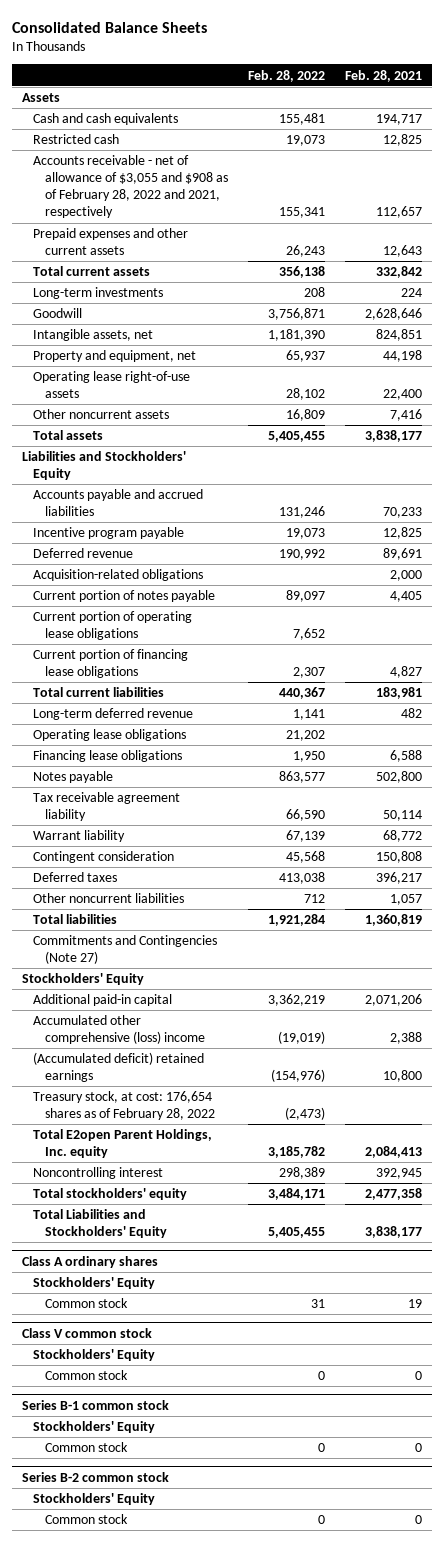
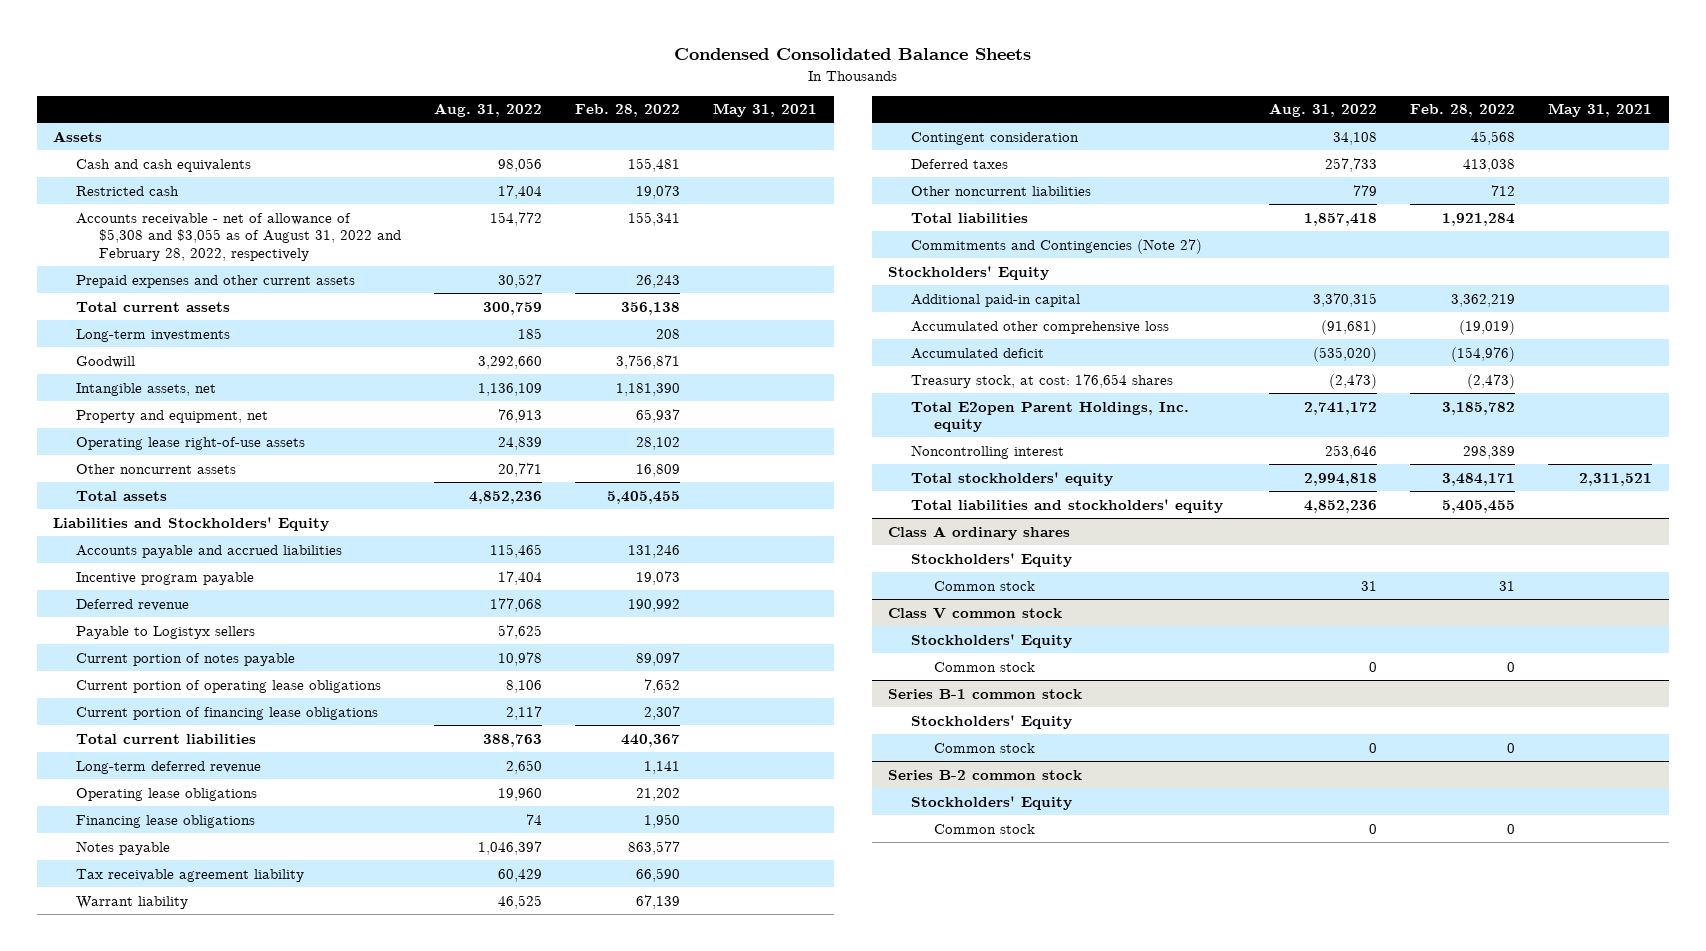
[11,21,207,33] Consolidated Balance Sheets -> [673,48,1031,61] Condensed Consolidated Balance Sheets
[345,69,423,82] Feb. 28, 2021 -> none
none -> [433,103,542,118] Aug. 31, 2022
none -> [713,103,818,118] May 31, 2021
[33,155,228,219] Accounts receivable - net of allowance of $3,055 and $908 as of February 28, 2022 and 2021, respectively -> [75,212,401,261] Accounts receivable - net of allowance of $5,308 and $3,055 as of August 31, 2022 and February 28, 2022, respectively
[33,569,204,582] Acquisition-related obligations -> none
none -> [75,625,255,639] Payable to Logistyx sellers
[33,1015,205,1045] Accumulated other comprehensive (loss) income -> [911,320,1170,334] Accumulated other comprehensive loss
[33,1052,205,1083] (Accumulated deficit) retained earnings -> [911,347,1045,359] Accumulated deficit
[33,1091,215,1121] Treasury stock, at cost: 176,654 shares as of February 28, 2022 -> [911,373,1174,388] Treasury stock, at cost: 176,654 shares
[33,1209,167,1239] Total Liabilities and Stockholders' Equity -> [911,498,1224,513] Total liabilities and stockholders' equity

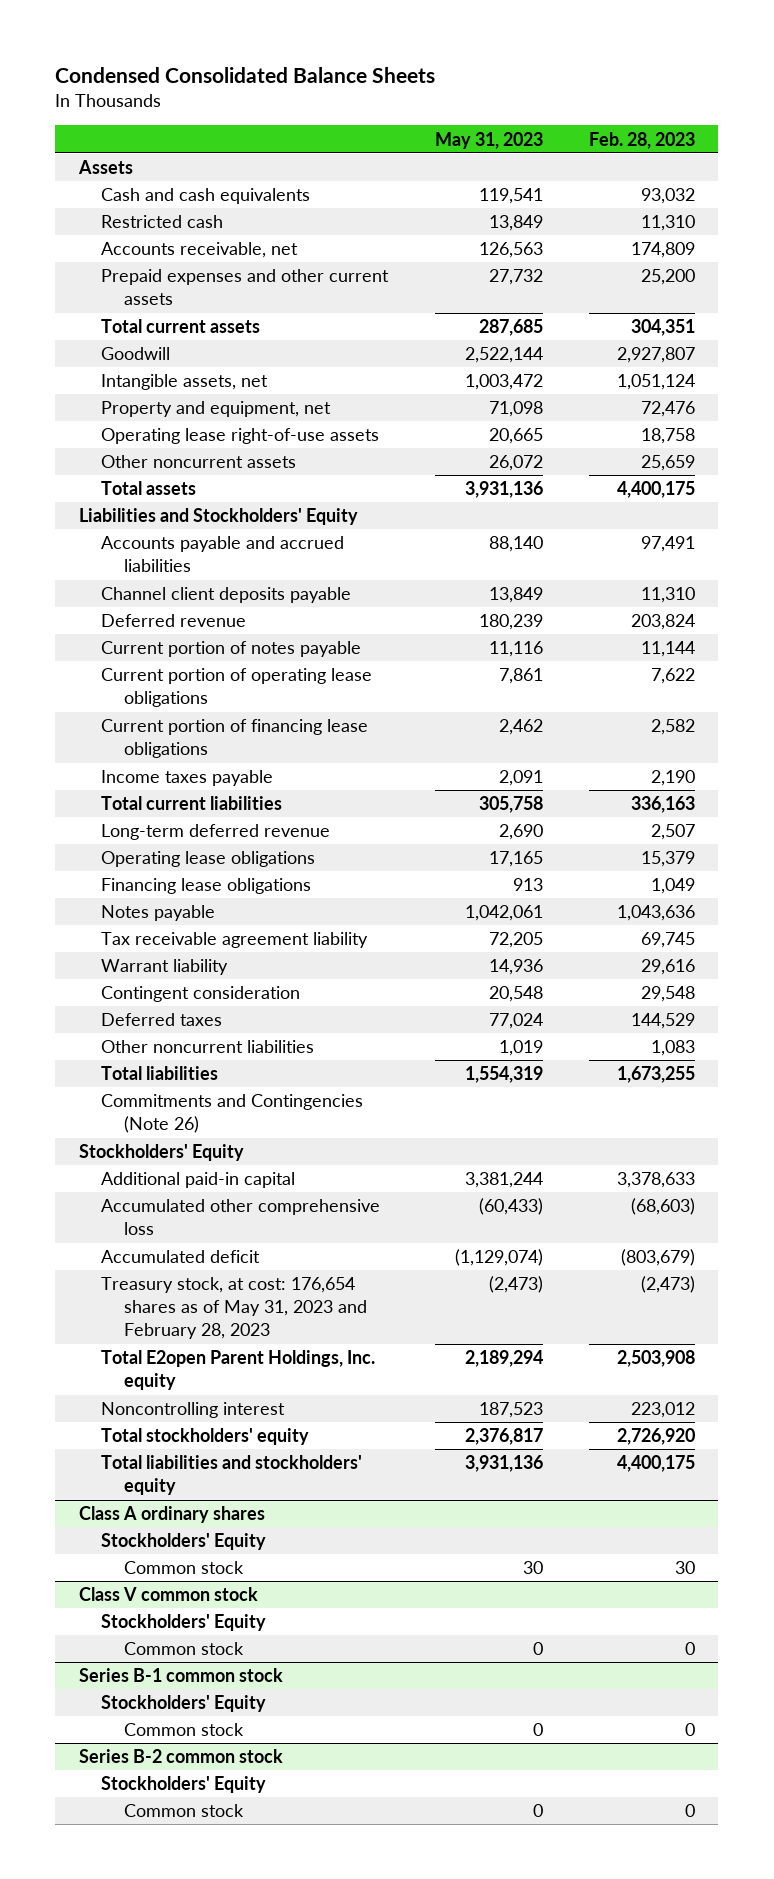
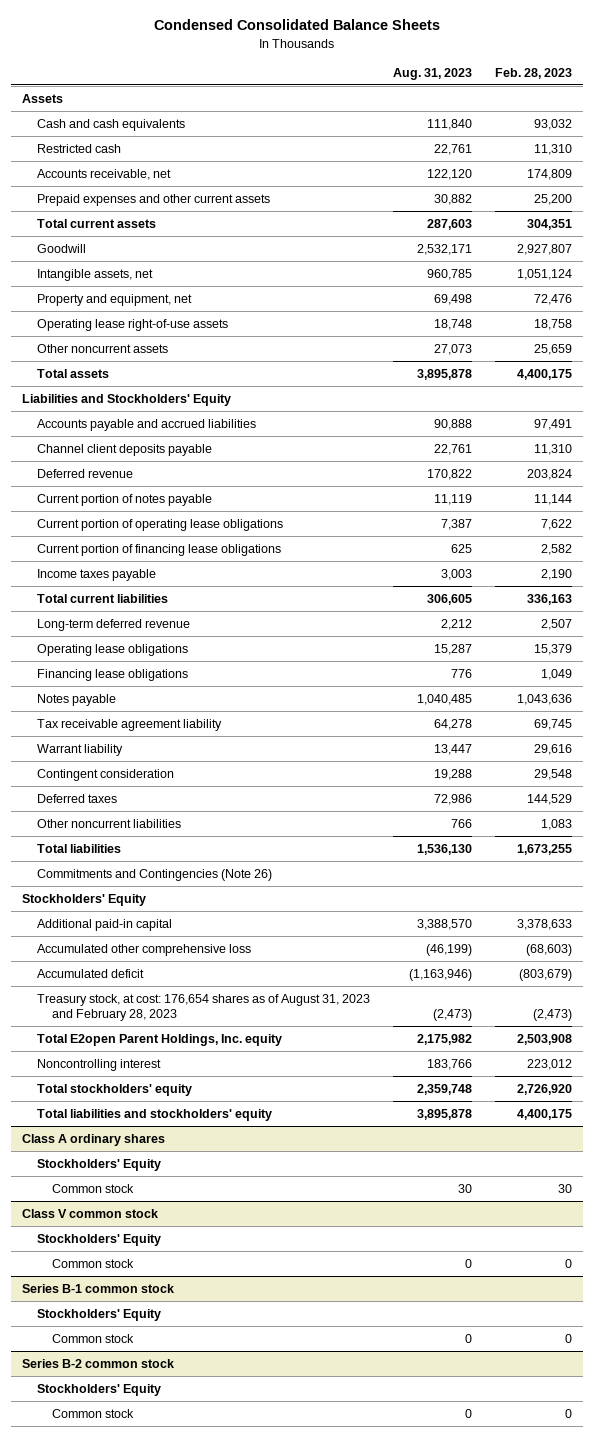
[434,131,543,149] May 31, 2023 -> none
none -> [393,67,473,80] Aug. 31, 2023
[101,1277,367,1340] Treasury stock, at cost: 176,654 shares as of May 31, 2023 and February 28, 2023 -> [37,993,371,1021] Treasury stock, at cost: 176,654 shares as of August 31, 2023 and February 28, 2023

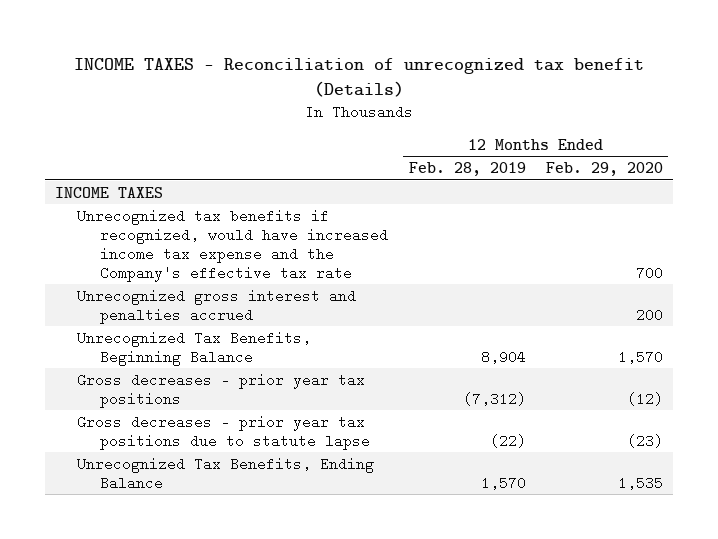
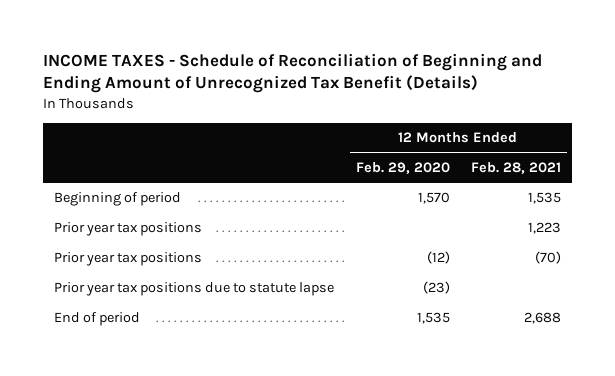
[74,57,645,98] INCOME TAXES - Reconciliation of unrecognized tax benefit (Details) -> [43,52,543,94] INCOME TAXES - Schedule of Reconciliation of Beginning and Ending Amount of Unrecognized Tax Benefit (Details)
[408,162,526,177] Feb. 28, 2019 -> none
none -> [471,161,562,174] Feb. 28, 2021
[54,186,163,198] INCOME TAXES -> none
[77,208,389,282] Unrecognized tax benefits if recognized, would have increased income tax expense and the Company's effective tax rate -> none
[77,288,357,324] Unrecognized gross interest and penalties accrued -> none
[77,330,312,366] Unrecognized Tax Benefits, Beginning Balance -> [53,192,181,207] Beginning of period
none -> [53,222,202,237] Prior year tax positions
[77,372,366,408] Gross decreases - prior year tax positions -> [53,252,202,267] Prior year tax positions
[77,414,371,450] Gross decreases - prior year tax positions due to statute lapse -> [53,282,334,297] Prior year tax positions due to statute lapse
[77,456,375,490] Unrecognized Tax Benefits, Ending Balance -> [53,312,140,327] End of period

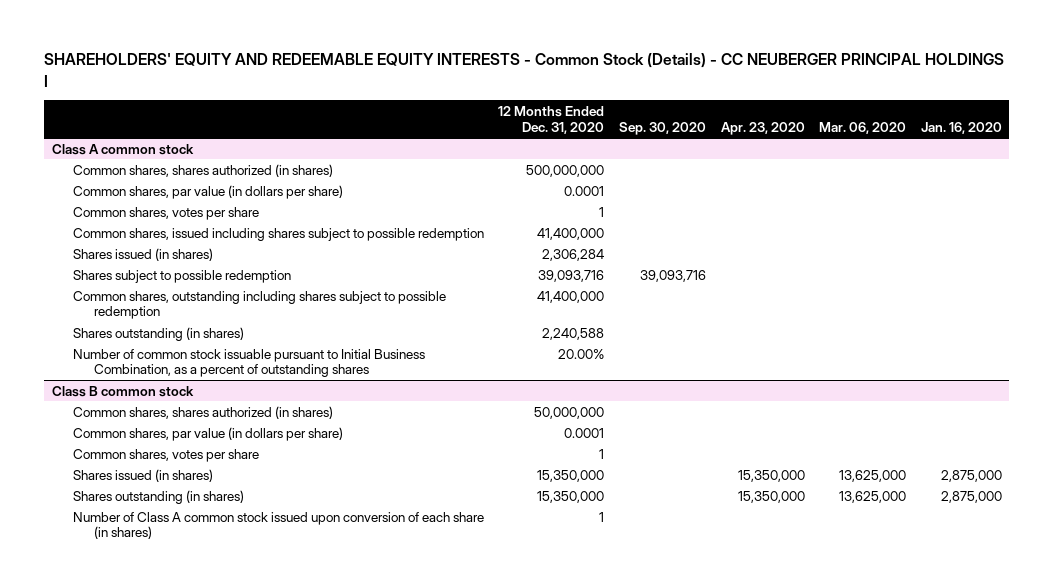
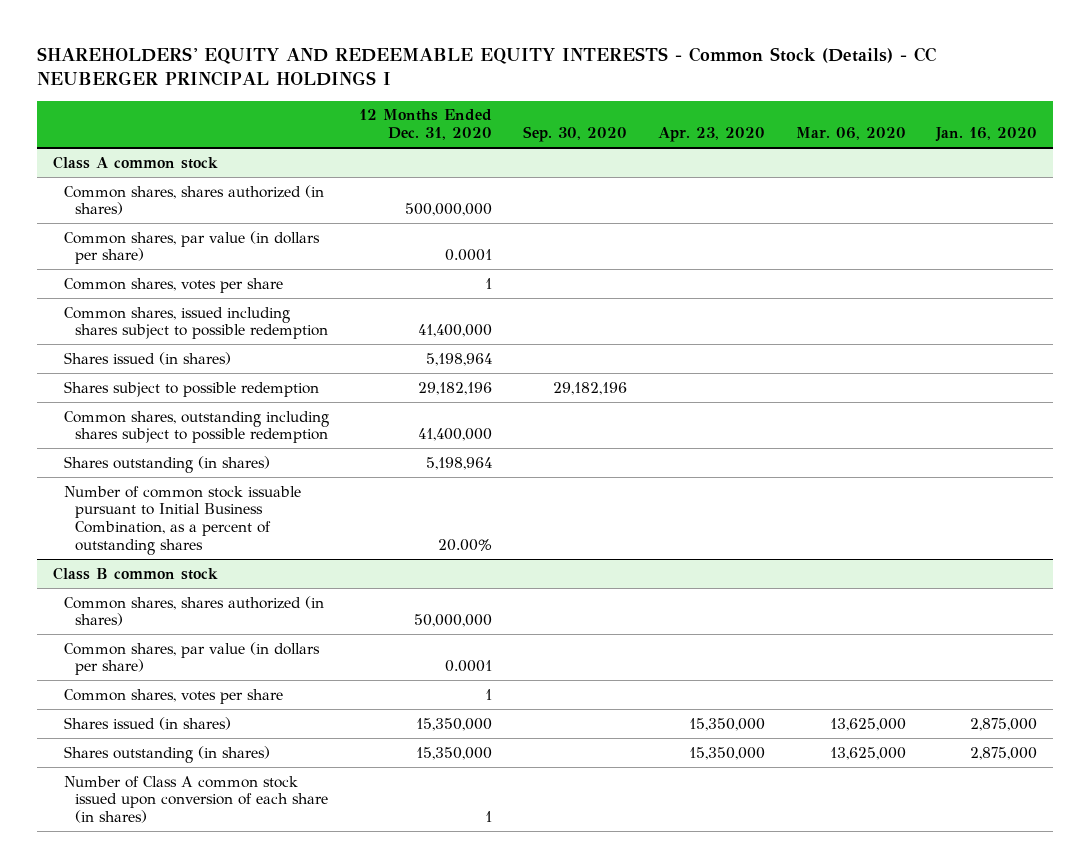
[542,248,605,261] 2,306,284 -> [426,352,493,366] 5,198,964
[538,269,605,282] 39,093,716 -> [418,381,493,395] 29,182,196
[640,269,707,282] 39,093,716 -> [553,381,628,395] 29,182,196
[542,327,605,340] 2,240,588 -> [426,456,493,470] 5,198,964

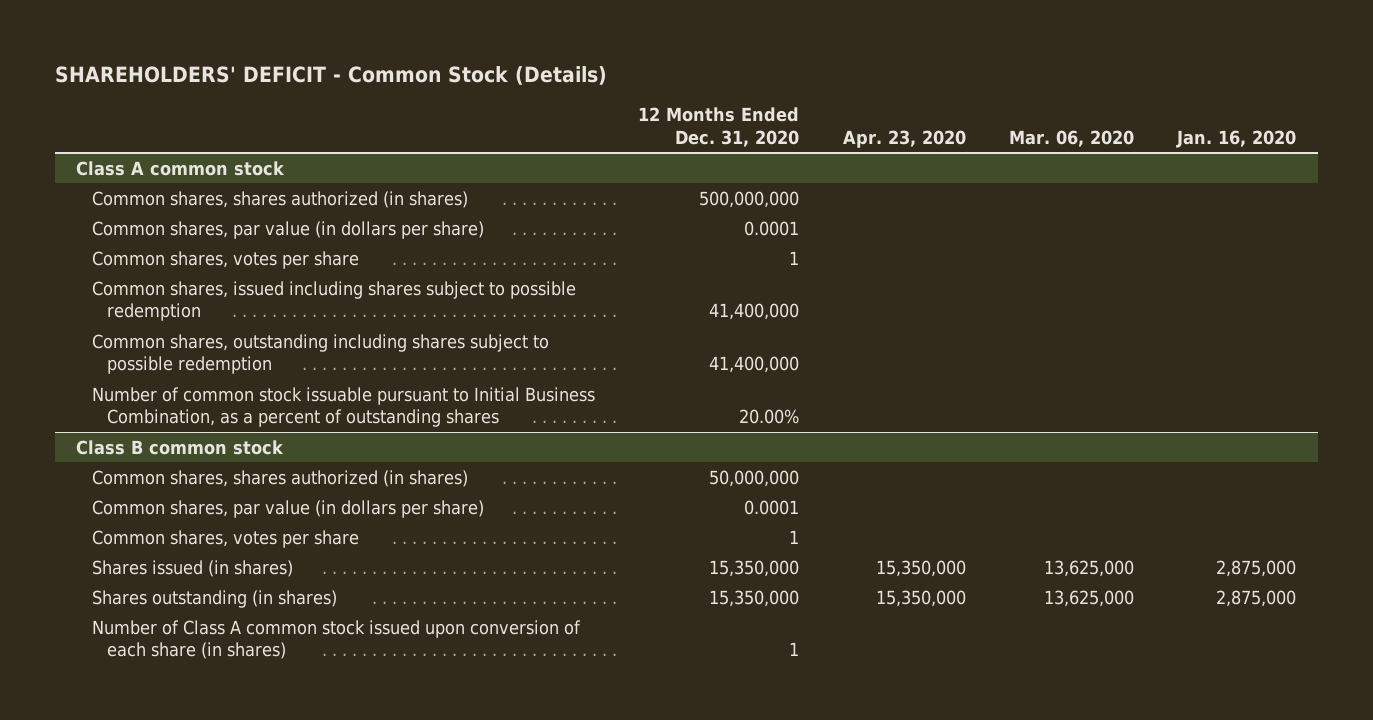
[37,47,938,87] SHAREHOLDERS' EQUITY AND REDEEMABLE EQUITY INTERESTS - Common Stock (Details) - CC NEUBERGER PRINCIPAL HOLDINGS I -> [54,66,607,86] SHAREHOLDERS' DEFICIT - Common Stock (Details)
[523,126,628,143] Sep. 30, 2020 -> none
[63,351,231,365] Shares issued (in shares) -> none
[63,380,319,397] Shares subject to possible redemption -> none
[63,455,270,473] Shares outstanding (in shares) -> none

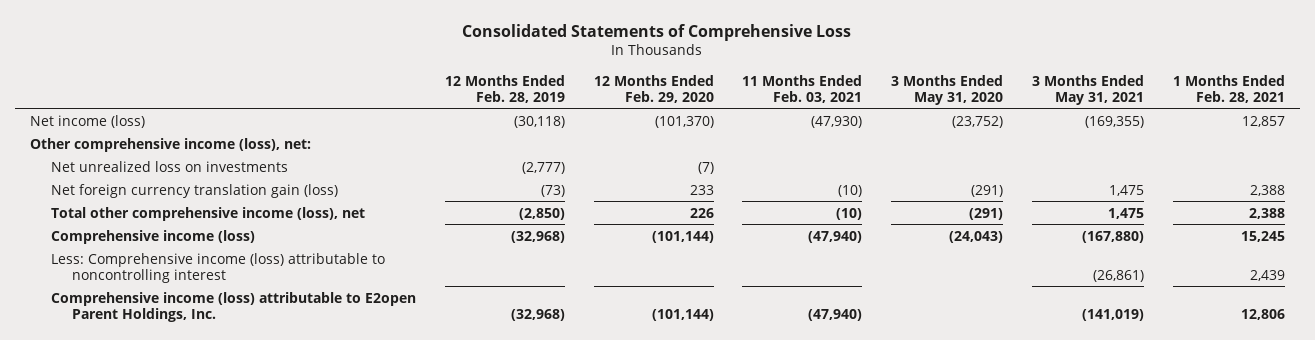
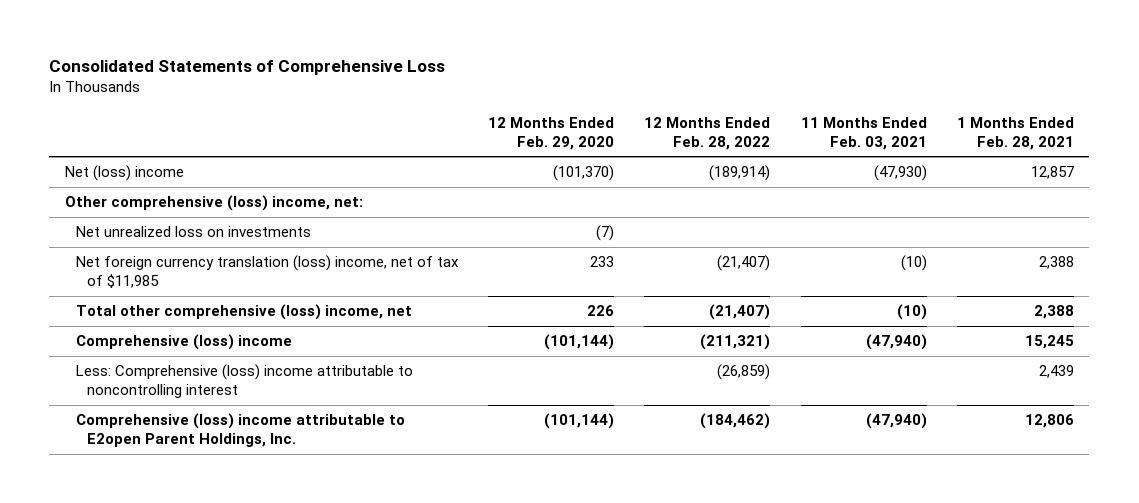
[444,74,565,103] 12 Months Ended Feb. 28, 2019 -> none
[891,74,1004,105] 3 Months Ended May 31, 2020 -> none
[1032,74,1145,105] 3 Months Ended May 31, 2021 -> none
none -> [644,116,771,150] 12 Months Ended Feb. 28, 2022
[29,114,145,128] Net income (loss) -> [64,165,184,182] Net (loss) income
[29,137,311,152] Other comprehensive income (loss), net: -> [64,195,363,212] Other comprehensive (loss) income, net:
[50,183,338,198] Net foreign currency translation gain (loss) -> [75,255,459,289] Net foreign currency translation (loss) income, net of tax of $11,985
[50,206,365,221] Total other comprehensive income (loss), net -> [75,304,412,321] Total other comprehensive (loss) income, net
[50,229,255,244] Comprehensive income (loss) -> [75,334,292,351] Comprehensive (loss) income
[50,252,385,283] Less: Comprehensive income (loss) attributable to noncontrolling interest -> [75,364,413,399] Less: Comprehensive (loss) income attributable to noncontrolling interest
[50,291,416,322] Comprehensive income (loss) attributable to E2open Parent Holdings, Inc. -> [75,413,405,448] Comprehensive (loss) income attributable to E2open Parent Holdings, Inc.

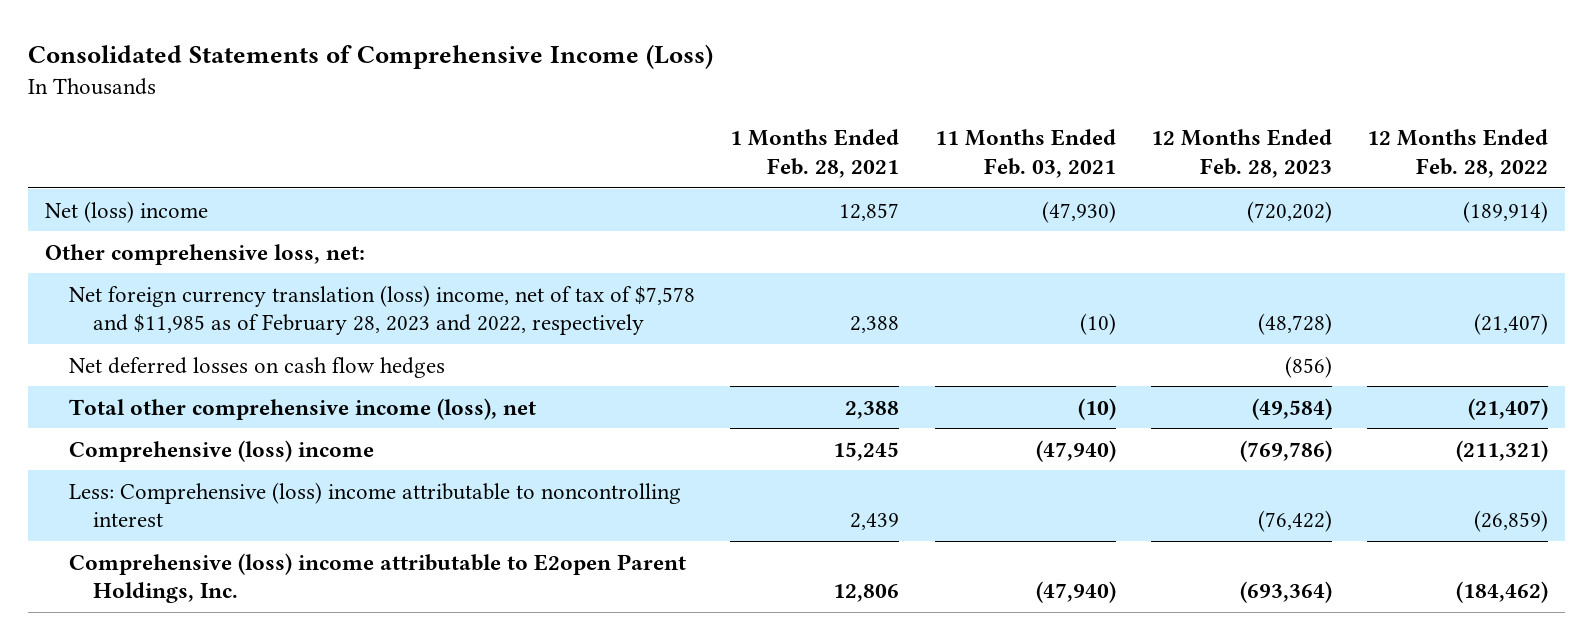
[49,60,446,76] Consolidated Statements of Comprehensive Loss -> [27,44,713,70] Consolidated Statements of Comprehensive Income (Loss)
[487,116,614,150] 12 Months Ended Feb. 29, 2020 -> none
none -> [1150,129,1332,178] 12 Months Ended Feb. 28, 2023
[75,226,311,238] Net unrealized loss on investments -> none
[64,195,363,212] Other comprehensive (loss) income, net: -> [45,243,366,265] Other comprehensive loss, net:
[75,255,459,289] Net foreign currency translation (loss) income, net of tax of $11,985 -> [69,284,696,336] Net foreign currency translation (loss) income, net of tax of $7,578 and $11,985 as of February 28, 2023 and 2022, respectively
none -> [69,356,446,378] Net deferred losses on cash flow hedges
[75,304,412,321] Total other comprehensive (loss) income, net -> [69,397,537,420] Total other comprehensive income (loss), net

